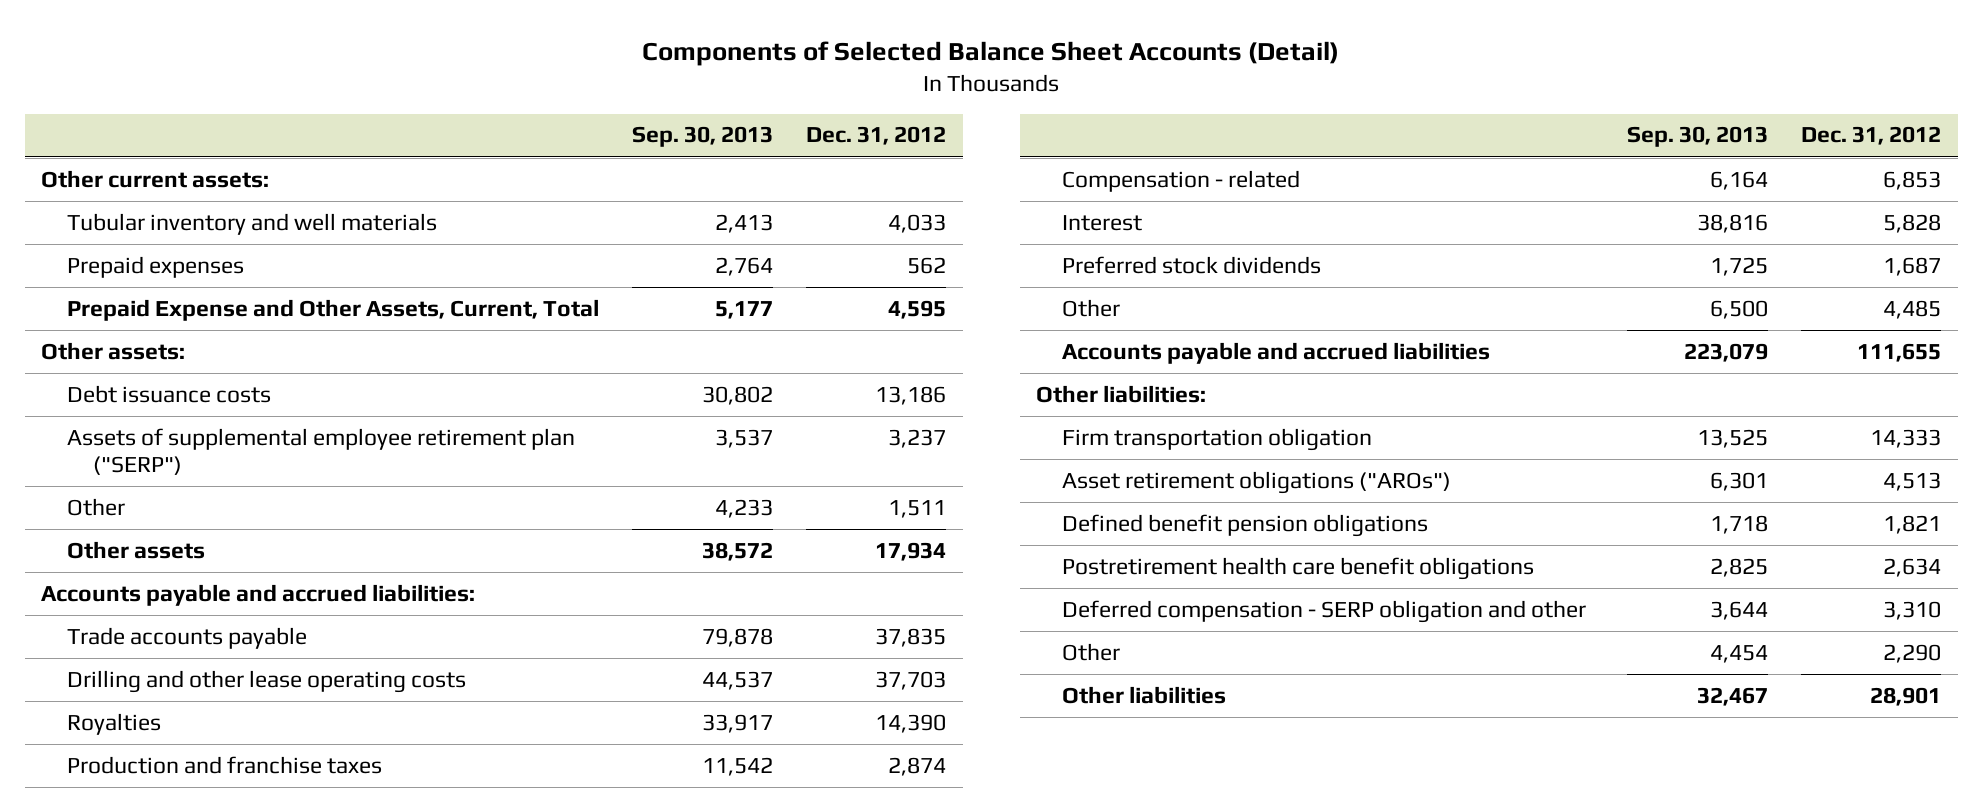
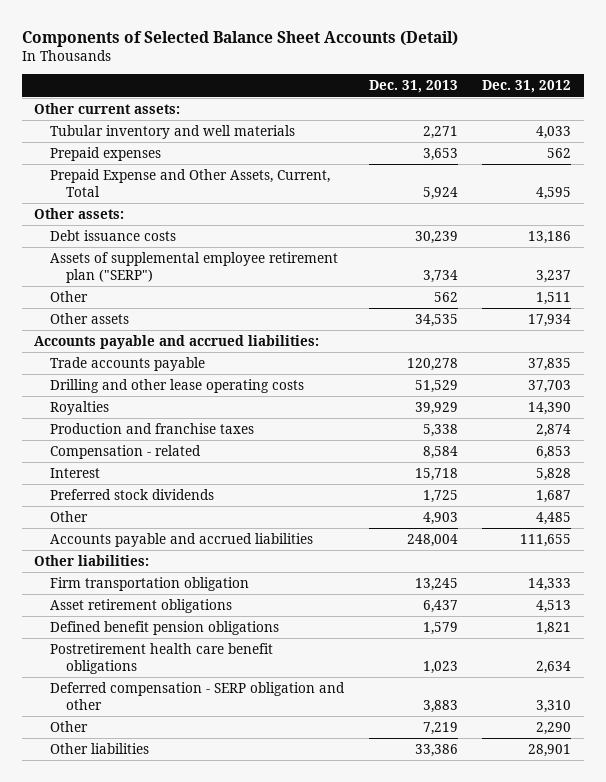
[632,126,774,148] Sep. 30, 2013 -> none
none -> [368,80,458,94] Dec. 31, 2013
[1062,470,1452,494] Asset retirement obligations ("AROs") -> [50,598,233,613] Asset retirement obligations

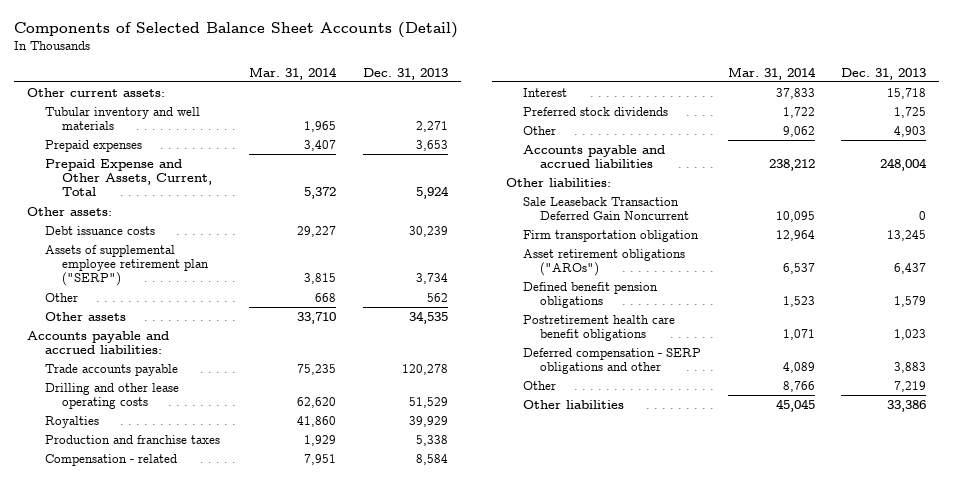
[482,80,572,94] Dec. 31, 2012 -> none
none -> [249,66,338,80] Mar. 31, 2014
none -> [523,196,690,221] Sale Leaseback Transaction Deferred Gain Noncurrent
[50,598,233,613] Asset retirement obligations -> [523,248,686,277] Asset retirement obligations ("AROs")
[50,681,346,710] Deferred compensation - SERP obligation and other -> [523,347,702,375] Deferred compensation - SERP obligations and other

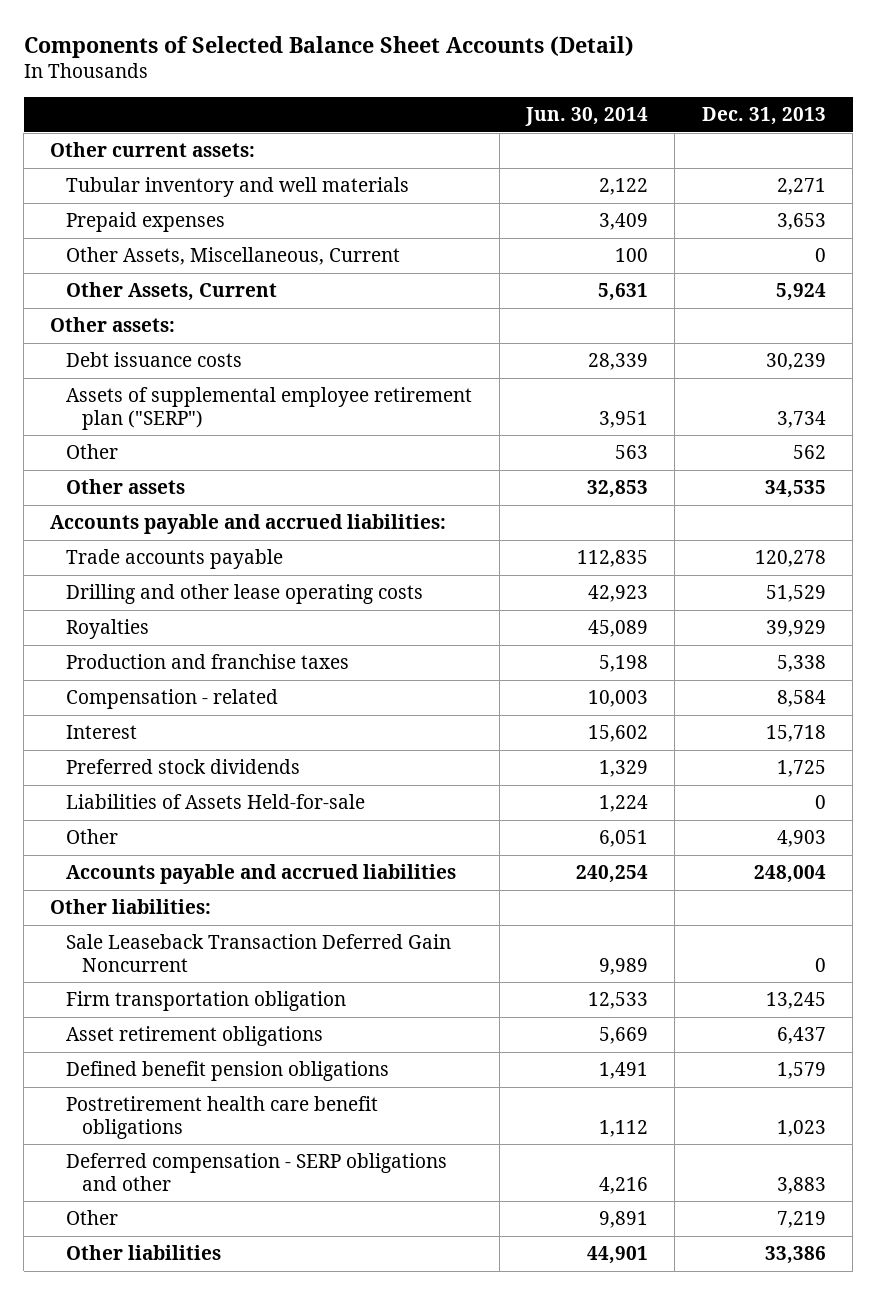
[249,66,338,80] Mar. 31, 2014 -> none
none -> [524,107,648,127] Jun. 30, 2014
none -> [66,247,401,266] Other Assets, Miscellaneous, Current
[44,158,213,197] Prepaid Expense and Other Assets, Current, Total -> [66,282,278,302] Other Assets, Current
none -> [66,794,366,810] Liabilities of Assets Held-for-sale
[523,248,686,277] Asset retirement obligations ("AROs") -> [66,1026,324,1047] Asset retirement obligations

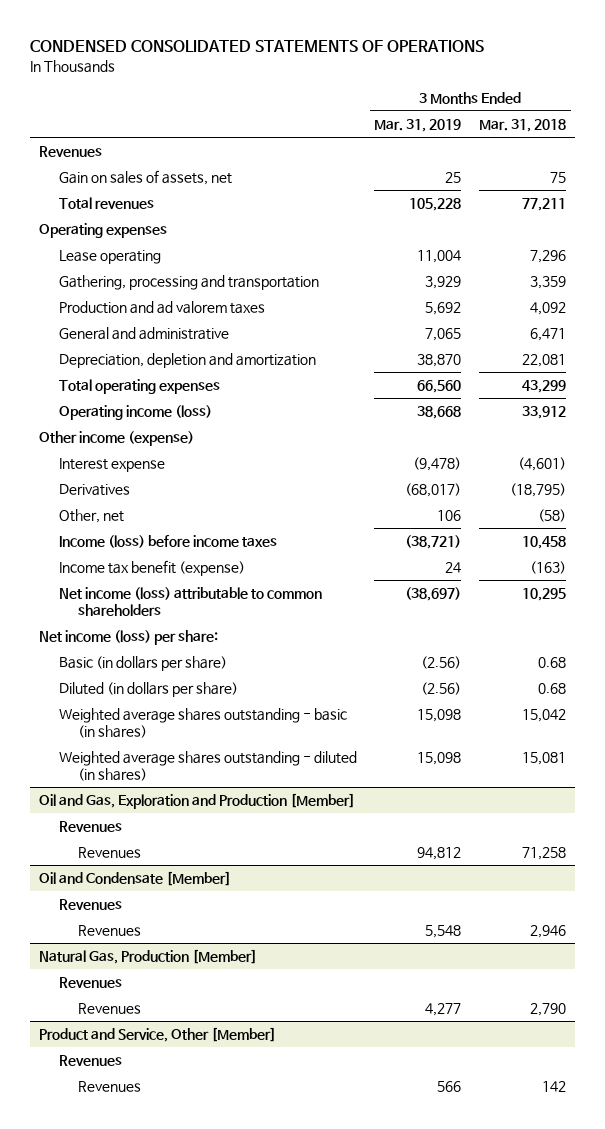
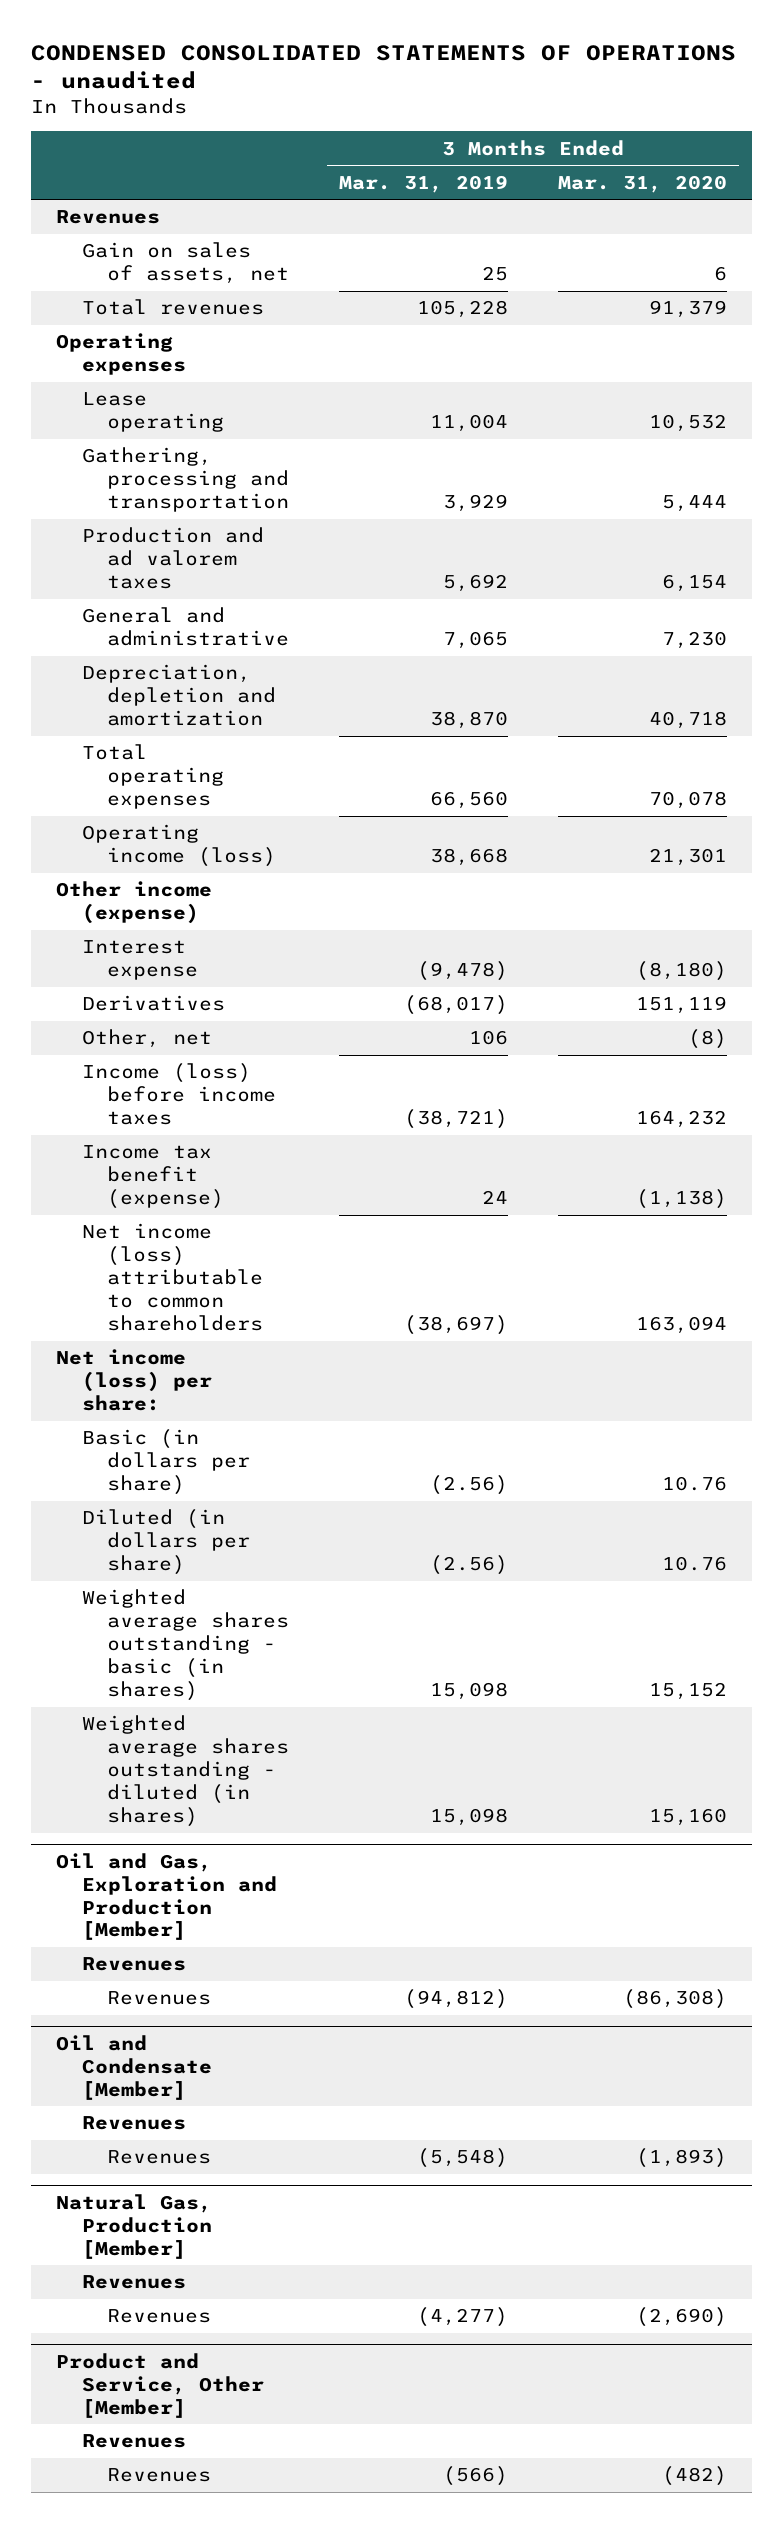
[30,40,485,53] CONDENSED CONSOLIDATED STATEMENTS OF OPERATIONS -> [31,44,737,90] CONDENSED CONSOLIDATED STATEMENTS OF OPERATIONS - unaudited
[479,119,567,133] Mar. 31, 2018 -> none
none -> [558,174,728,193] Mar. 31, 2020
[417,847,462,861] 94,812 -> [404,1989,509,2010] (94,812)
[425,925,462,939] 5,548 -> [417,2148,509,2169] (5,548)
[425,1003,462,1017] 4,277 -> [417,2307,509,2328] (4,277)
[437,1081,462,1093] 566 -> [443,2466,509,2487] (566)

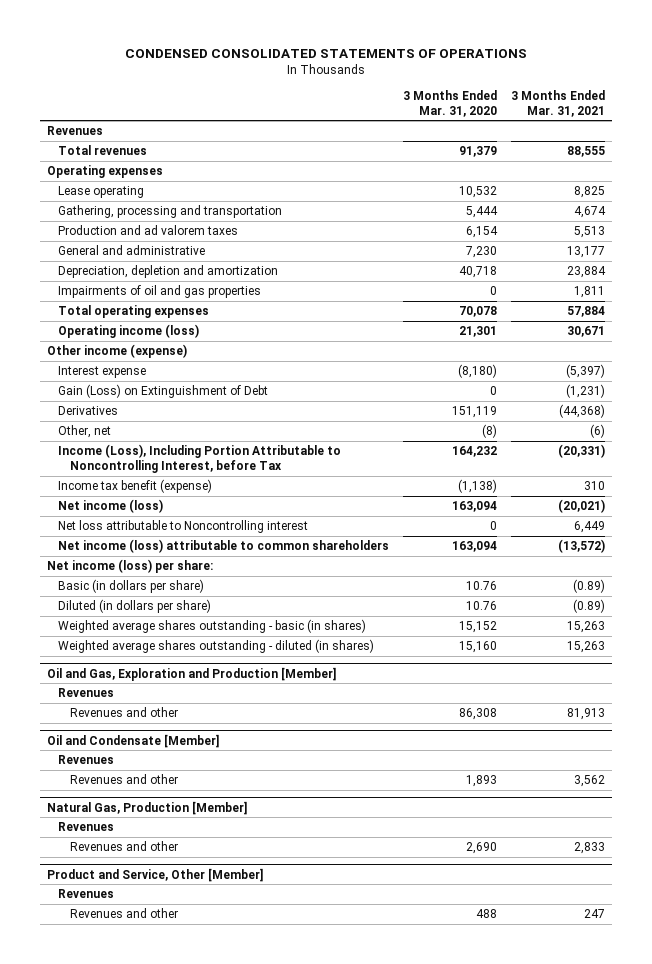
[31,44,737,90] CONDENSED CONSOLIDATED STATEMENTS OF OPERATIONS - unaudited -> [124,48,527,58] CONDENSED CONSOLIDATED STATEMENTS OF OPERATIONS
[339,174,509,193] Mar. 31, 2019 -> none
none -> [510,89,605,117] 3 Months Ended Mar. 31, 2021
[81,242,290,285] Gain on sales of assets, net -> none
none -> [58,285,262,299] Impairments of oil and gas properties
none -> [58,384,269,399] Gain (Loss) on Extinguishment of Debt
[81,1063,277,1126] Income (loss) before income taxes -> [58,444,342,473] Income (Loss), Including Portion Attributable to Noncontrolling Interest, before Tax
none -> [58,499,164,514] Net income (loss)
none -> [58,520,309,534] Net loss attributable to Noncontrolling interest
[107,1991,212,2006] Revenues -> [70,707,179,718] Revenues and other
[623,1989,728,2010] (86,308) -> [459,708,498,721] 86,308
[107,2150,212,2165] Revenues -> [70,774,179,785] Revenues and other
[636,2148,728,2169] (1,893) -> [466,775,498,788] 1,893
[107,2309,212,2324] Revenues -> [70,841,179,852] Revenues and other
[636,2307,728,2328] (2,690) -> [466,842,498,855] 2,690
[107,2468,212,2483] Revenues -> [70,908,179,919] Revenues and other
[662,2466,728,2487] (482) -> [476,909,498,919] 488

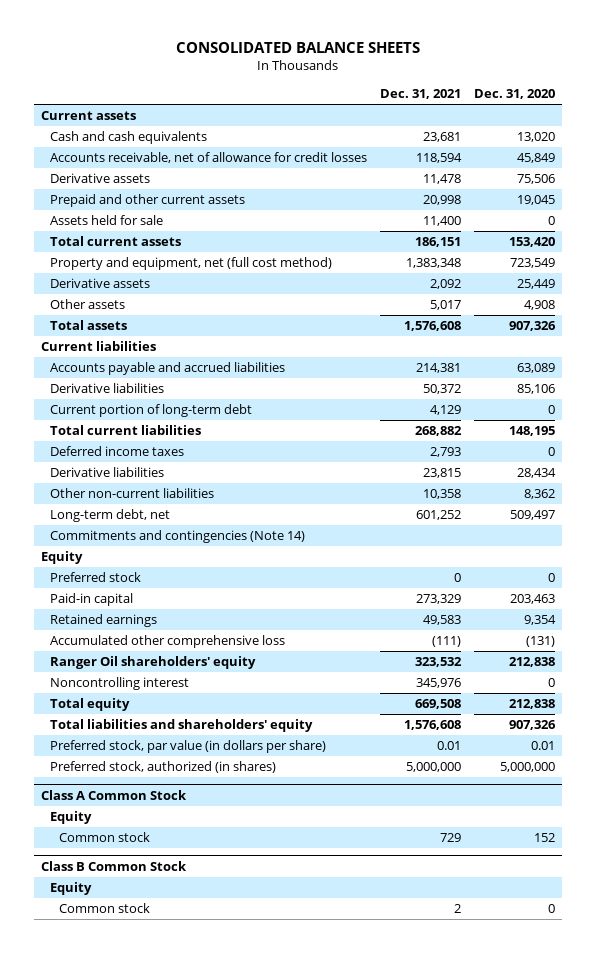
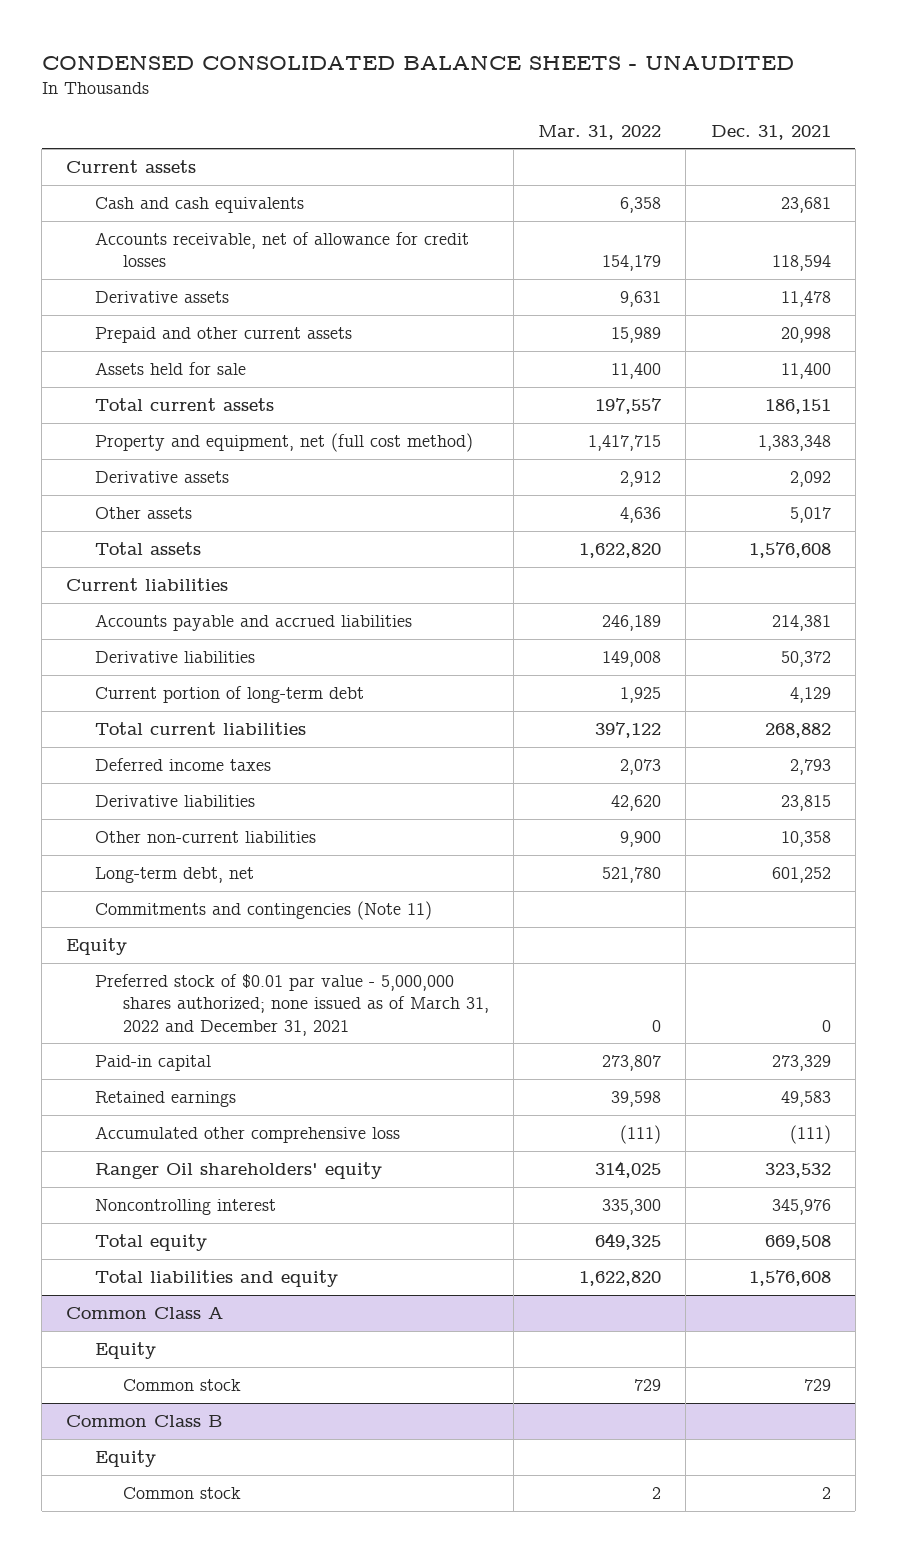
[176,42,421,54] CONSOLIDATED BALANCE SHEETS -> [41,54,794,70] CONDENSED CONSOLIDATED BALANCE SHEETS - UNAUDITED
[474,88,556,99] Dec. 31, 2020 -> none
none -> [538,124,662,140] Mar. 31, 2022
[49,530,305,544] Commitments and contingencies (Note 14) -> [94,901,432,921] Commitments and contingencies (Note 11)
[49,572,141,583] Preferred stock -> [94,974,490,1036] Preferred stock of $0.01 par value - 5,000,000 shares authorized; none issued as of March 31, 2022 and December 31, 2021
[49,740,326,754] Preferred stock, par value (in dollars per share) -> none
[49,761,276,774] Preferred stock, authorized (in shares) -> none
[49,719,313,733] Total liabilities and shareholders' equity -> [94,1270,338,1288] Total liabilities and equity
[40,790,187,801] Class A Common Stock -> [66,1307,224,1320] Common Class A
[40,861,187,872] Class B Common Stock -> [66,1415,224,1428] Common Class B

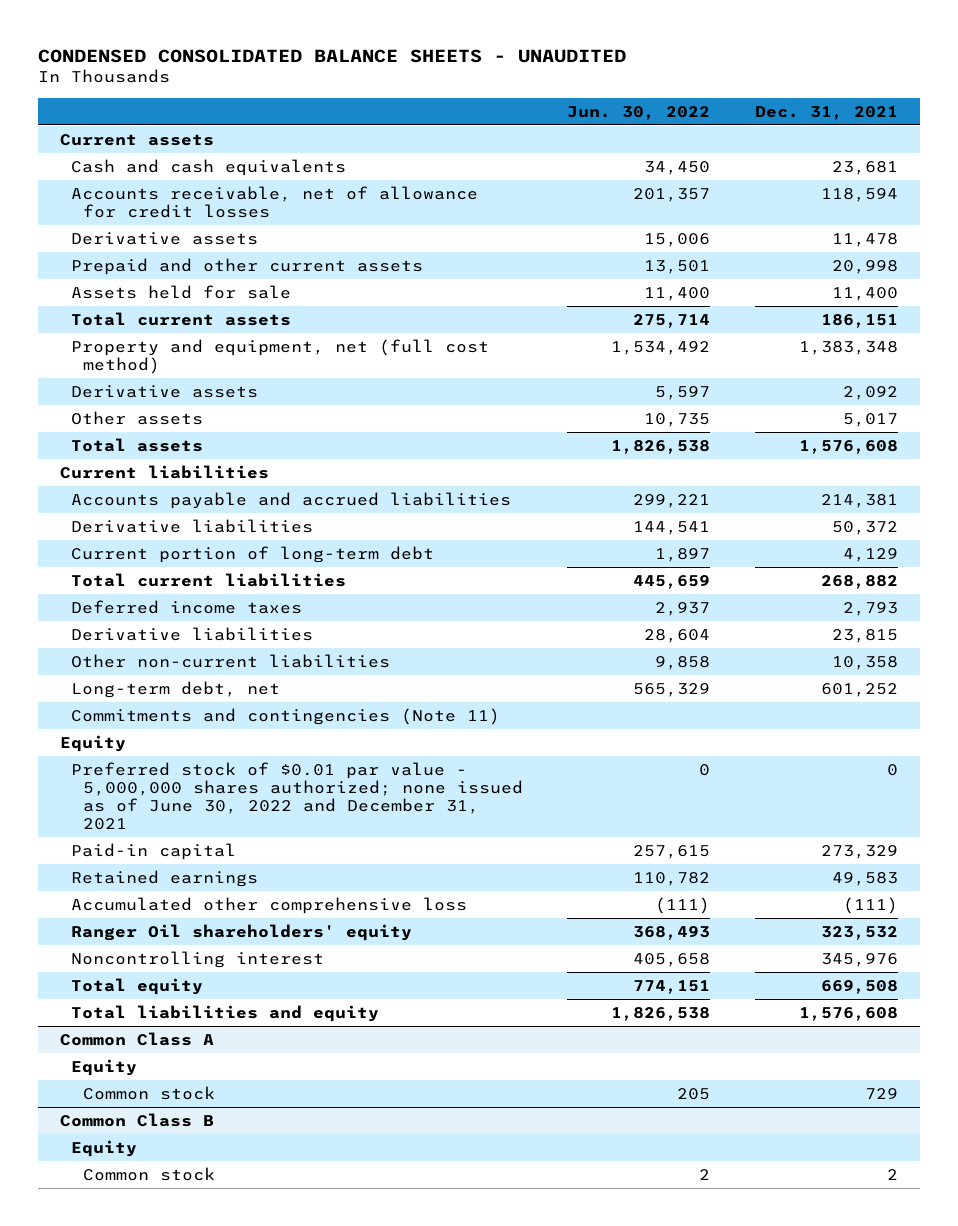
[538,124,662,140] Mar. 31, 2022 -> none
none -> [567,105,711,120] Jun. 30, 2022
[94,974,490,1036] Preferred stock of $0.01 par value - 5,000,000 shares authorized; none issued as of March 31, 2022 and December 31, 2021 -> [71,761,523,831] Preferred stock of $0.01 par value - 5,000,000 shares authorized; none issued as of June 30, 2022 and December 31, 2021

